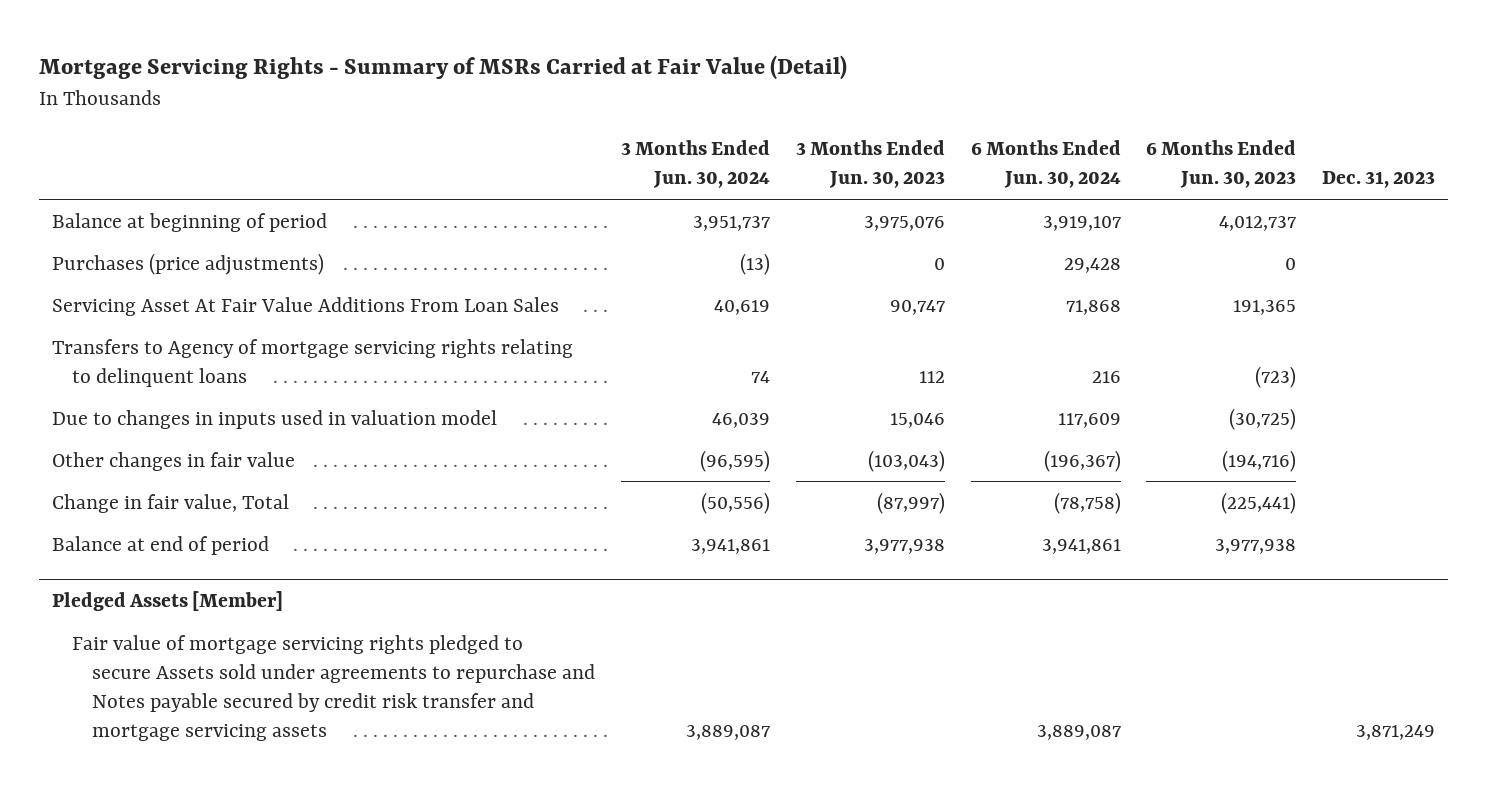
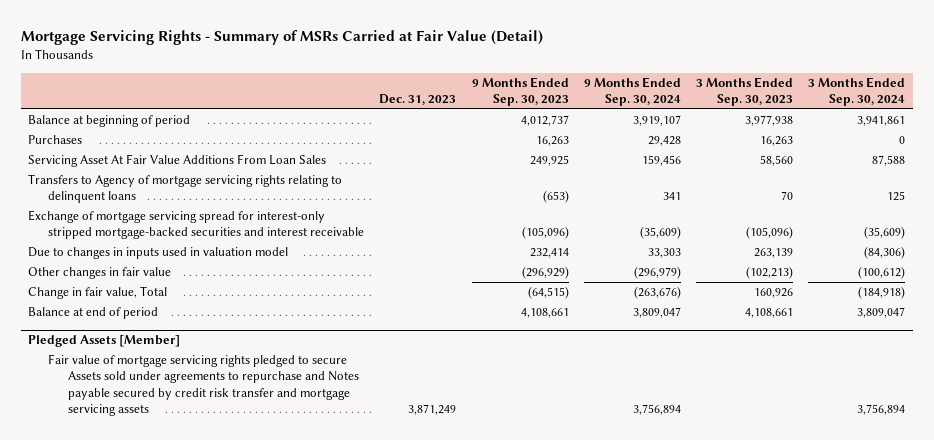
[621,140,771,189] 3 Months Ended Jun. 30, 2024 -> none
[795,140,945,189] 3 Months Ended Jun. 30, 2023 -> none
[970,140,1121,189] 6 Months Ended Jun. 30, 2024 -> none
[1146,140,1297,189] 6 Months Ended Jun. 30, 2023 -> none
none -> [471,76,569,107] 9 Months Ended Sep. 30, 2023
none -> [583,76,681,107] 9 Months Ended Sep. 30, 2024
none -> [695,76,793,107] 3 Months Ended Sep. 30, 2023
none -> [808,76,906,107] 3 Months Ended Sep. 30, 2024
[51,252,324,275] Purchases (price adjustments) -> [28,135,83,145] Purchases
none -> [28,210,365,240] Exchange of mortgage servicing spread for interest-only stripped mortgage-backed securities and interest receivable

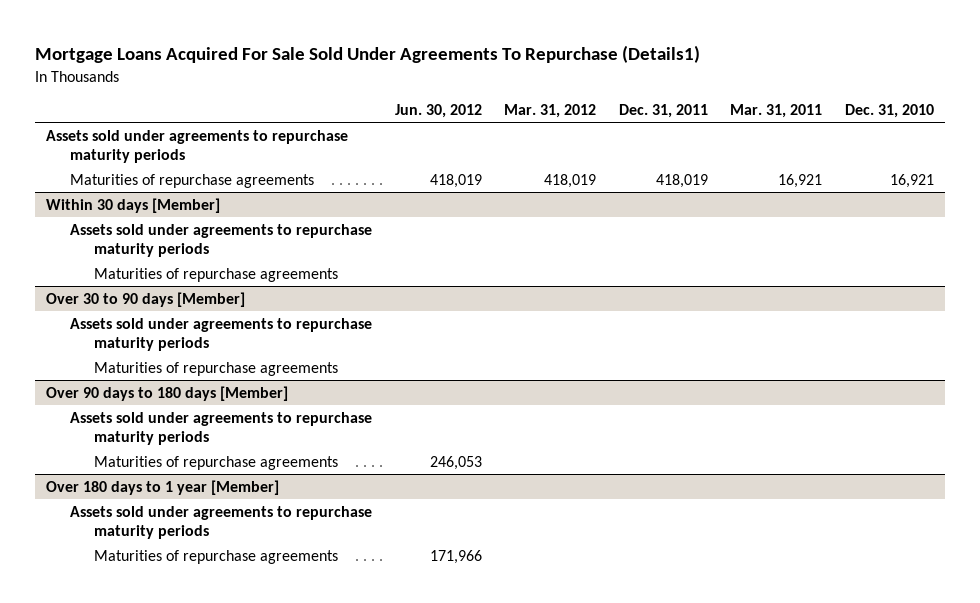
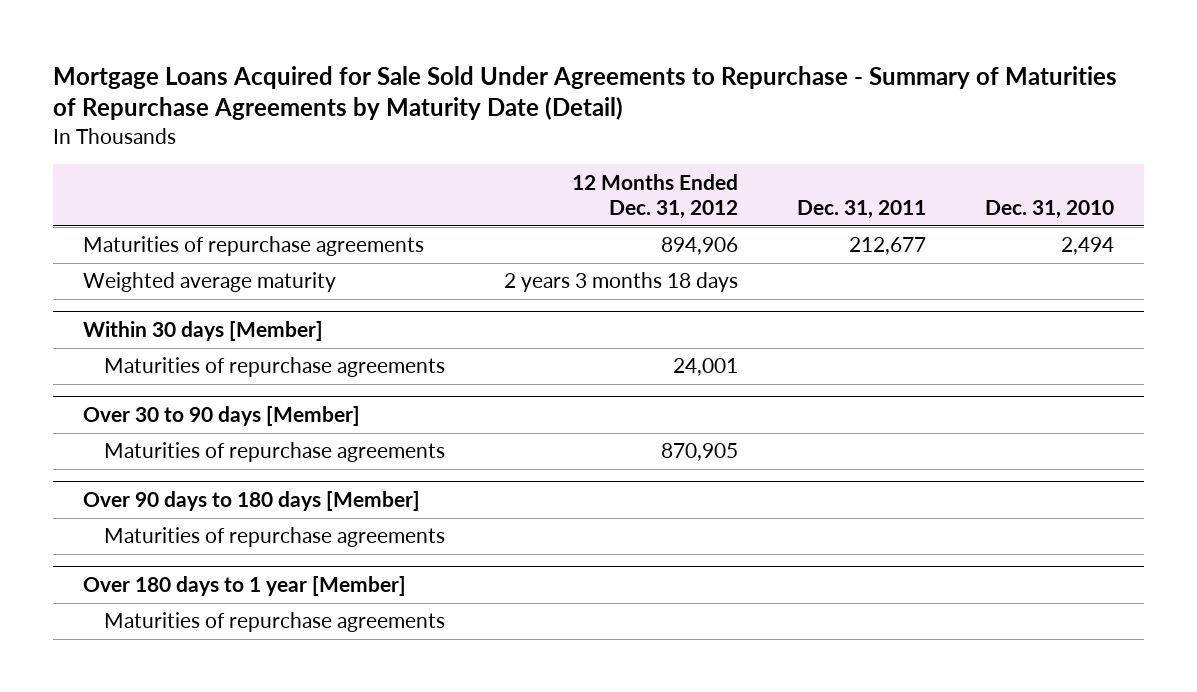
[35,44,701,63] Mortgage Loans Acquired For Sale Sold Under Agreements To Repurchase (Details1) -> [53,65,1118,121] Mortgage Loans Acquired for Sale Sold Under Agreements to Repurchase - Summary of Maturities of Repurchase Agreements by Maturity Date (Detail)
[394,104,482,119] Jun. 30, 2012 -> none
[504,104,597,119] Mar. 31, 2012 -> none
[730,104,823,119] Mar. 31, 2011 -> none
none -> [572,173,739,219] 12 Months Ended Dec. 31, 2012
[46,129,349,164] Assets sold under agreements to repurchase maturity periods -> none
[655,173,708,188] 418,019 -> [849,237,927,256] 212,677
[889,173,934,188] 16,921 -> [1061,237,1115,256] 2,494
none -> [82,272,336,293] Weighted average maturity
[70,223,373,258] Assets sold under agreements to repurchase maturity periods -> none
[70,317,373,352] Assets sold under agreements to repurchase maturity periods -> none
[70,411,373,446] Assets sold under agreements to repurchase maturity periods -> none
[70,505,373,540] Assets sold under agreements to repurchase maturity periods -> none

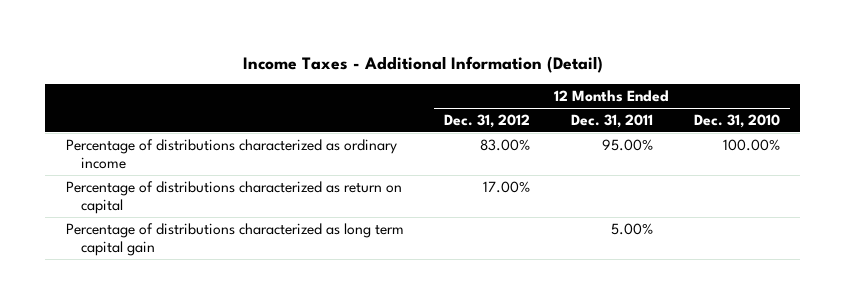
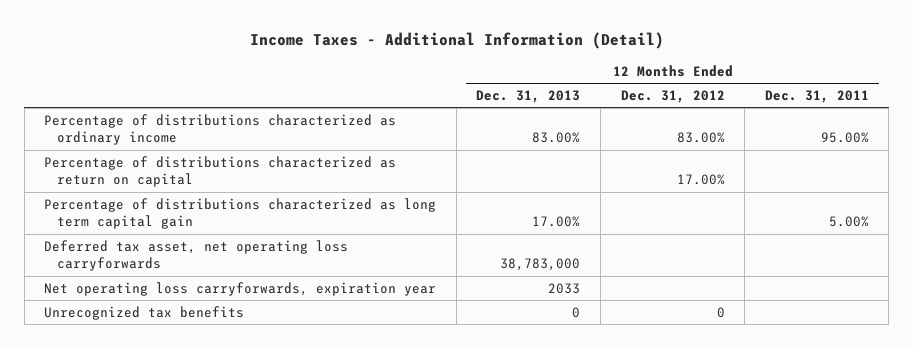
[693,114,780,129] Dec. 31, 2010 -> none
none -> [476,89,581,103] Dec. 31, 2013
none -> [44,239,349,272] Deferred tax asset, net operating loss carryforwards
none -> [44,281,437,296] Net operating loss carryforwards, expiration year
none -> [44,305,245,320] Unrecognized tax benefits

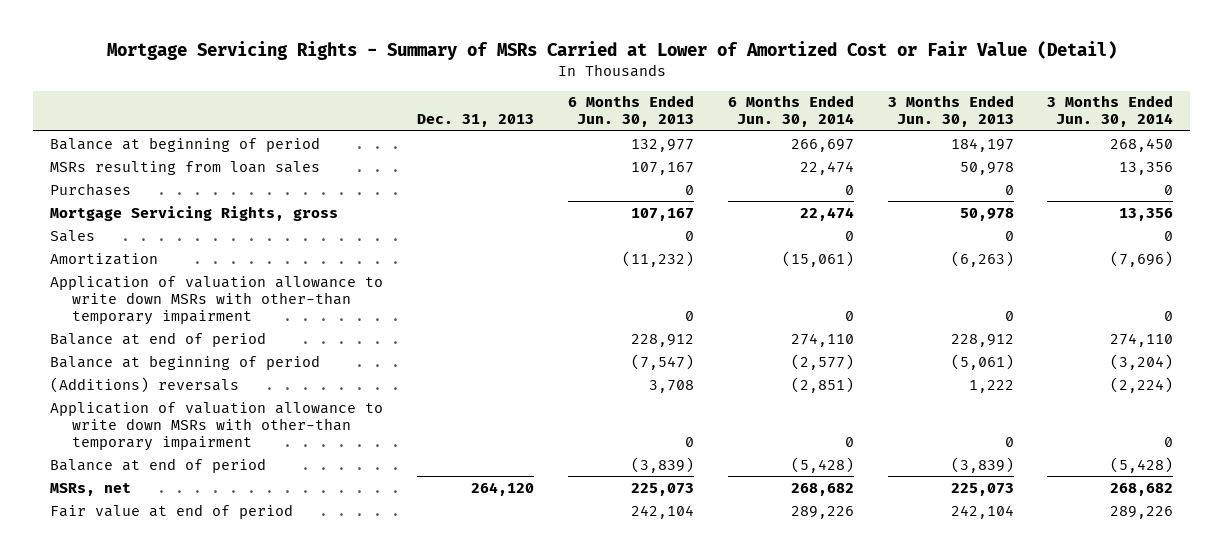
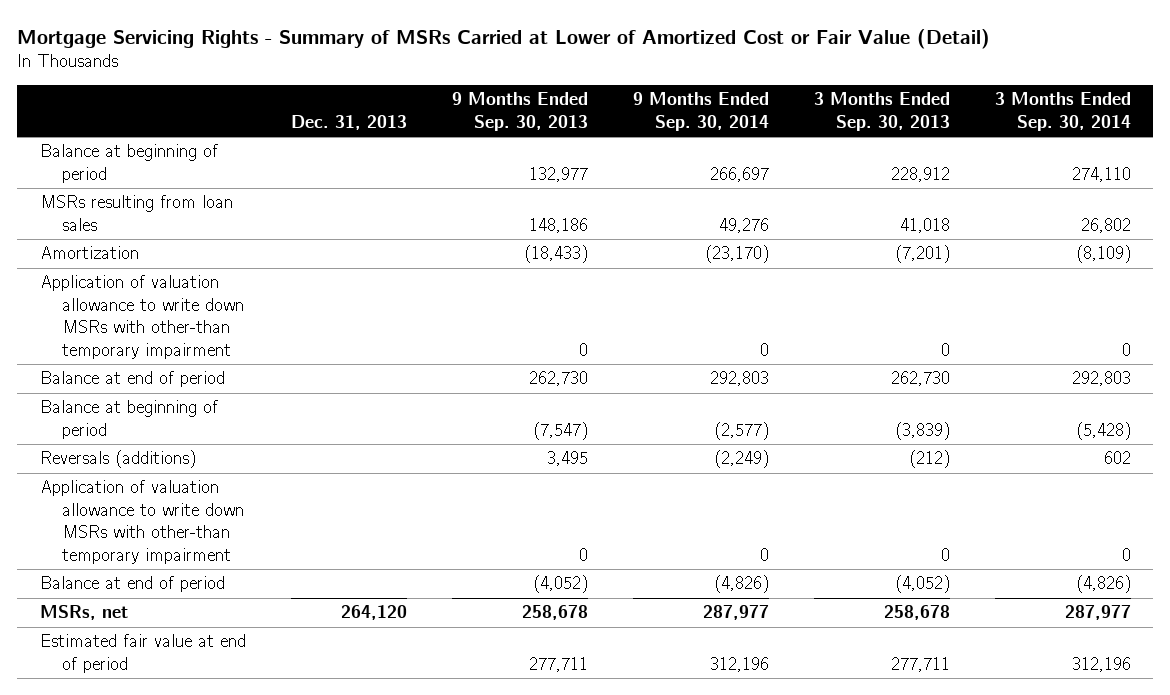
[568,95,695,128] 6 Months Ended Jun. 30, 2013 -> none
[727,95,854,128] 6 Months Ended Jun. 30, 2014 -> none
[887,95,1014,128] 3 Months Ended Jun. 30, 2013 -> none
[1047,95,1174,128] 3 Months Ended Jun. 30, 2014 -> none
none -> [451,92,588,131] 9 Months Ended Sep. 30, 2013
none -> [632,92,769,131] 9 Months Ended Sep. 30, 2014
none -> [813,92,950,131] 3 Months Ended Sep. 30, 2013
none -> [994,92,1131,131] 3 Months Ended Sep. 30, 2014
[50,182,132,196] Purchases -> none
[50,205,339,221] Mortgage Servicing Rights, gross -> none
[50,229,96,242] Sales -> none
[50,376,240,393] (Additions) reversals -> [39,450,196,469] Reversals (additions)
[50,503,294,519] Fair value at end of period -> [39,634,246,673] Estimated fair value at end of period

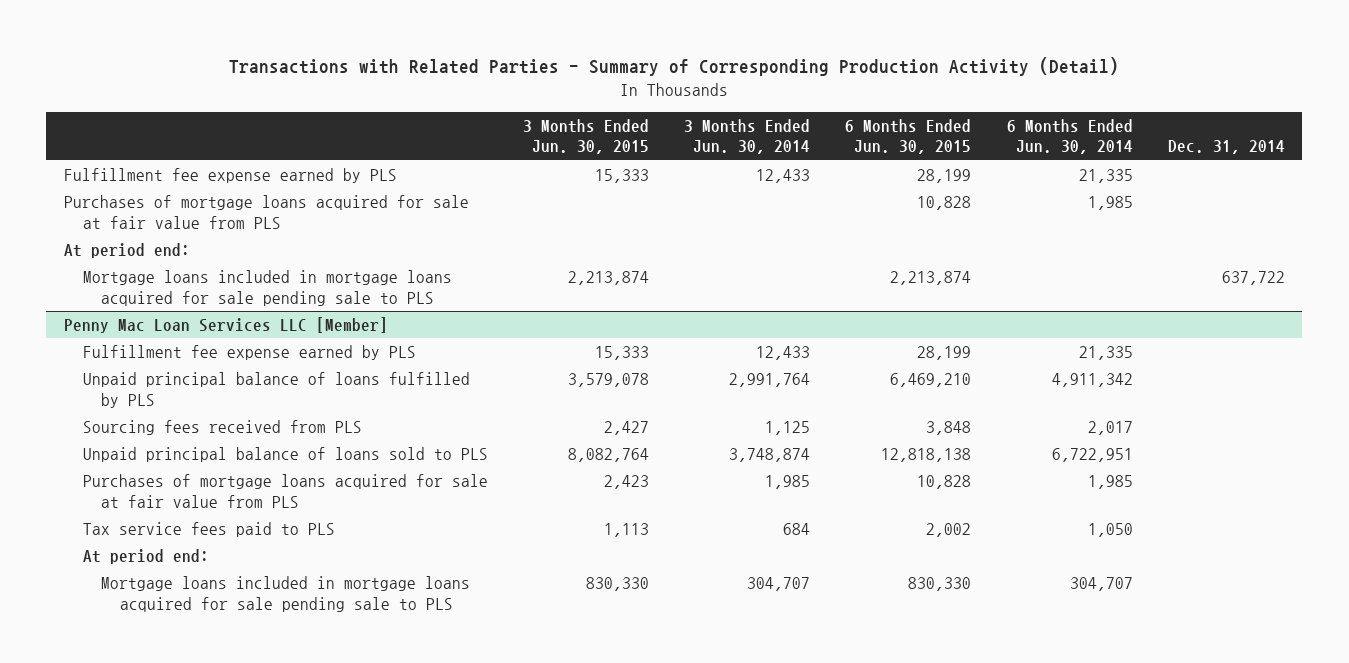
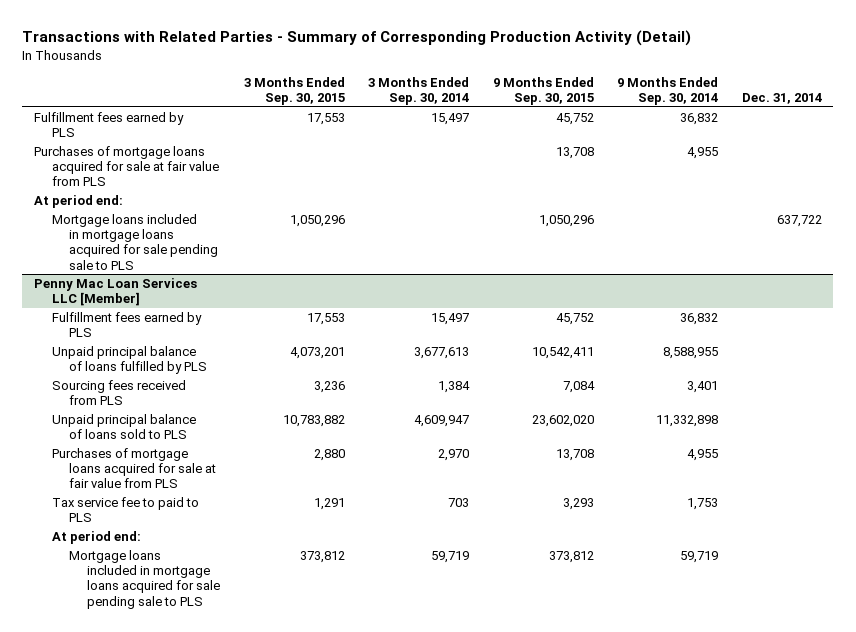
[522,118,649,155] 3 Months Ended Jun. 30, 2015 -> none
[684,118,811,155] 3 Months Ended Jun. 30, 2014 -> none
[845,118,972,155] 6 Months Ended Jun. 30, 2015 -> none
[1006,118,1133,155] 6 Months Ended Jun. 30, 2014 -> none
none -> [243,76,345,105] 3 Months Ended Sep. 30, 2015
none -> [368,76,470,105] 3 Months Ended Sep. 30, 2014
none -> [492,76,594,105] 9 Months Ended Sep. 30, 2015
none -> [617,76,719,105] 9 Months Ended Sep. 30, 2014
[64,168,398,184] Fulfillment fee expense earned by PLS -> [34,111,185,138] Fulfillment fees earned by PLS
[82,345,416,361] Fulfillment fee expense earned by PLS -> [51,311,202,338] Fulfillment fees earned by PLS
[82,522,335,538] Tax service fees paid to PLS -> [51,496,199,523] Tax service fee to paid to PLS

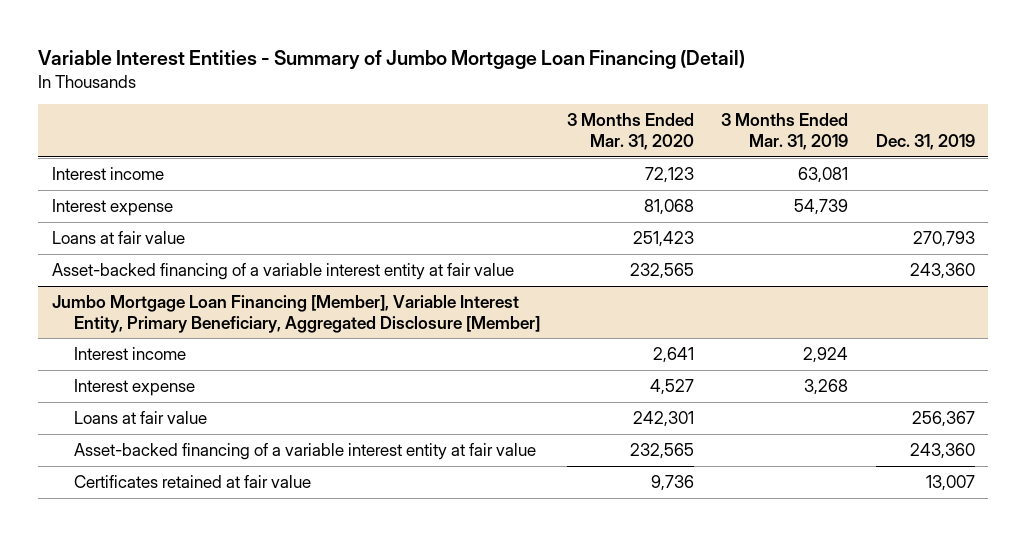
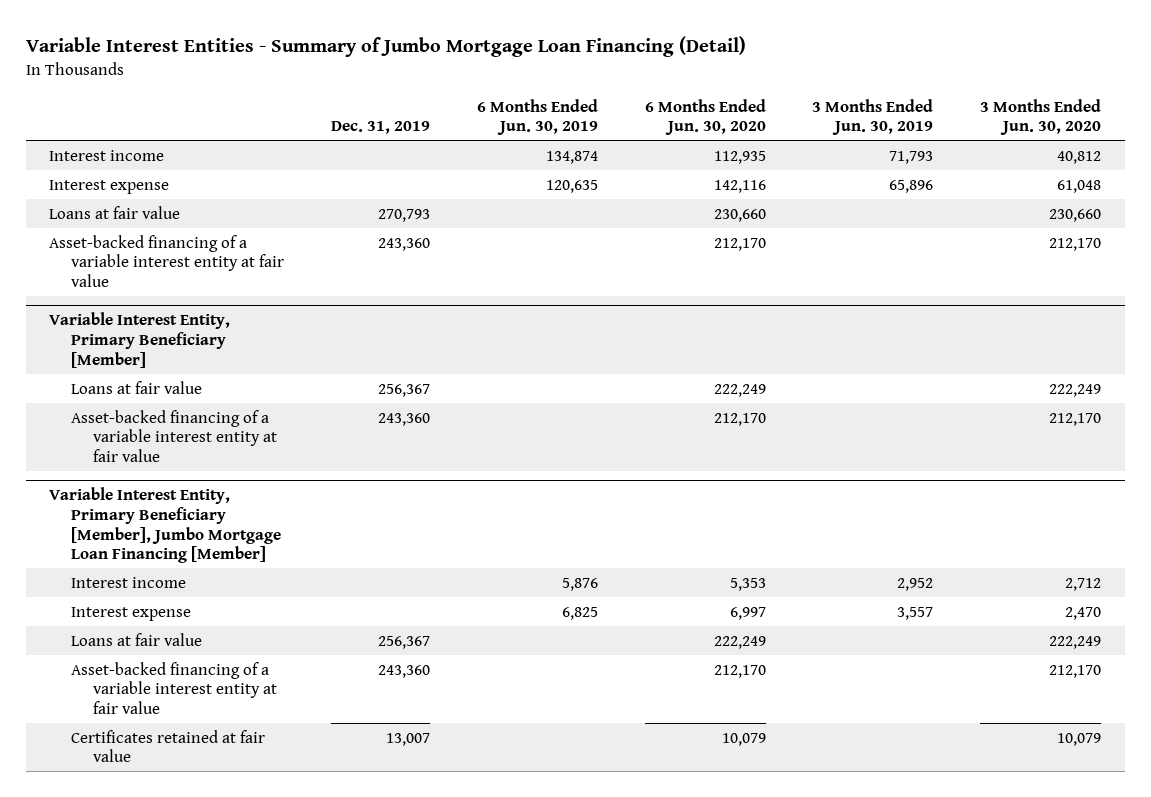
[567,113,695,151] 3 Months Ended Mar. 31, 2020 -> none
[721,113,849,151] 3 Months Ended Mar. 31, 2019 -> none
none -> [476,98,598,136] 6 Months Ended Jun. 30, 2019
none -> [644,98,766,136] 6 Months Ended Jun. 30, 2020
none -> [812,98,934,136] 3 Months Ended Jun. 30, 2019
none -> [980,98,1102,136] 3 Months Ended Jun. 30, 2020
none -> [49,312,231,368] Variable Interest Entity, Primary Beneficiary [Member]
none -> [71,380,203,394] Loans at fair value
none -> [71,409,277,462] Asset-backed financing of a variable interest entity at fair value
[52,295,541,333] Jumbo Mortgage Loan Financing [Member], Variable Interest Entity, Primary Beneficiary, Aggregated Disclosure [Member] -> [49,487,282,564] Variable Interest Entity, Primary Beneficiary [Member], Jumbo Mortgage Loan Financing [Member]

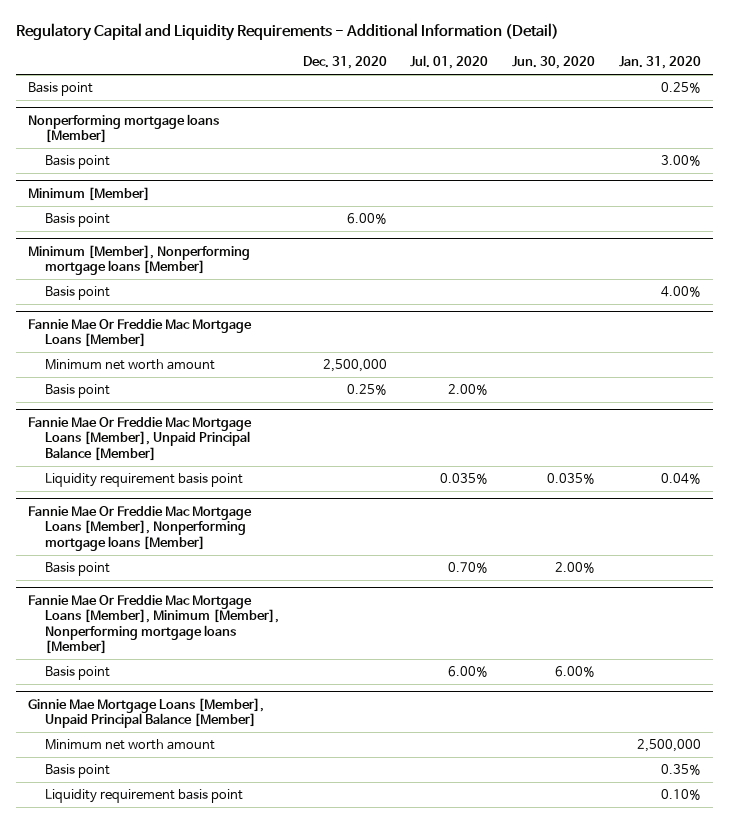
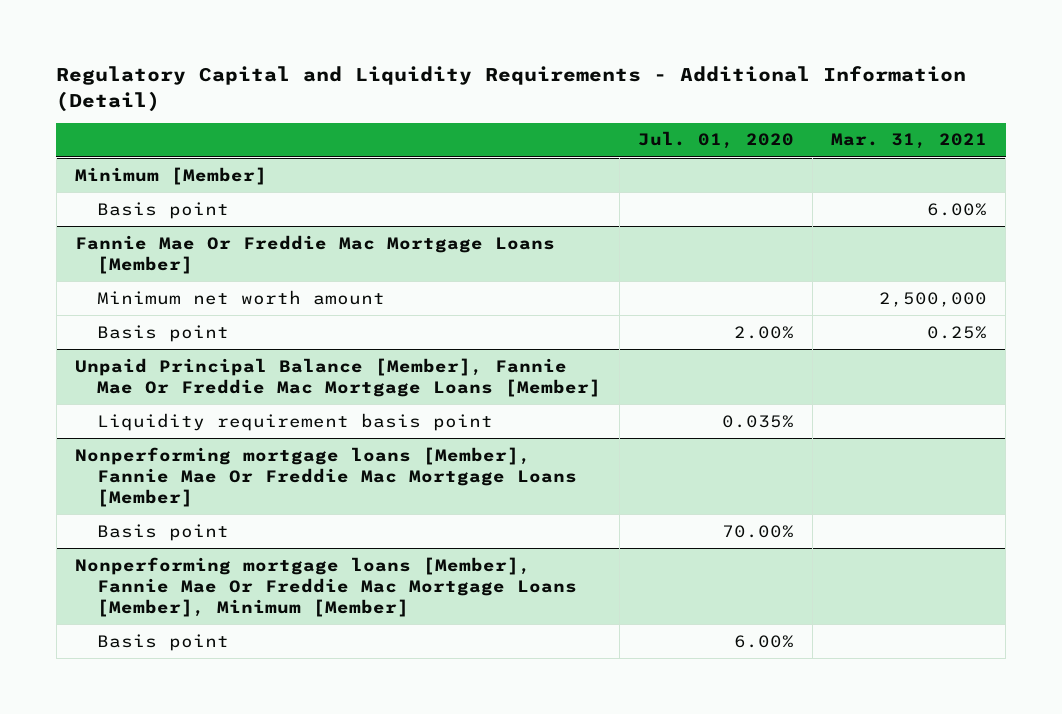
[302,56,387,70] Dec. 31, 2020 -> none
[512,56,596,70] Jun. 30, 2020 -> none
[618,56,701,70] Jan. 31, 2020 -> none
none -> [831,133,988,150] Mar. 31, 2021
[28,82,94,97] Basis point -> none
[28,114,220,144] Nonperforming mortgage loans [Member] -> none
[44,155,110,170] Basis point -> none
[28,245,251,276] Minimum [Member], Nonperforming mortgage loans [Member] -> none
[44,286,110,301] Basis point -> none
[28,417,253,461] Fannie Mae Or Freddie Mac Mortgage Loans [Member], Unpaid Principal Balance [Member] -> [74,357,602,397] Unpaid Principal Balance [Member], Fannie Mae Or Freddie Mac Mortgage Loans [Member]
[28,506,253,551] Fannie Mae Or Freddie Mac Mortgage Loans [Member], Nonperforming mortgage loans [Member] -> [74,446,578,507] Nonperforming mortgage loans [Member], Fannie Mae Or Freddie Mac Mortgage Loans [Member]
[448,562,489,574] 0.70% -> [722,524,795,538] 70.00%
[28,595,279,654] Fannie Mae Or Freddie Mac Mortgage Loans [Member], Minimum [Member], Nonperforming mortgage loans [Member] -> [74,556,578,617] Nonperforming mortgage loans [Member], Fannie Mae Or Freddie Mac Mortgage Loans [Member], Minimum [Member]
[28,698,265,729] Ginnie Mae Mortgage Loans [Member], Unpaid Principal Balance [Member] -> none
[44,739,215,751] Minimum net worth amount -> none
[44,764,110,779] Basis point -> none
[44,789,243,804] Liquidity requirement basis point -> none

